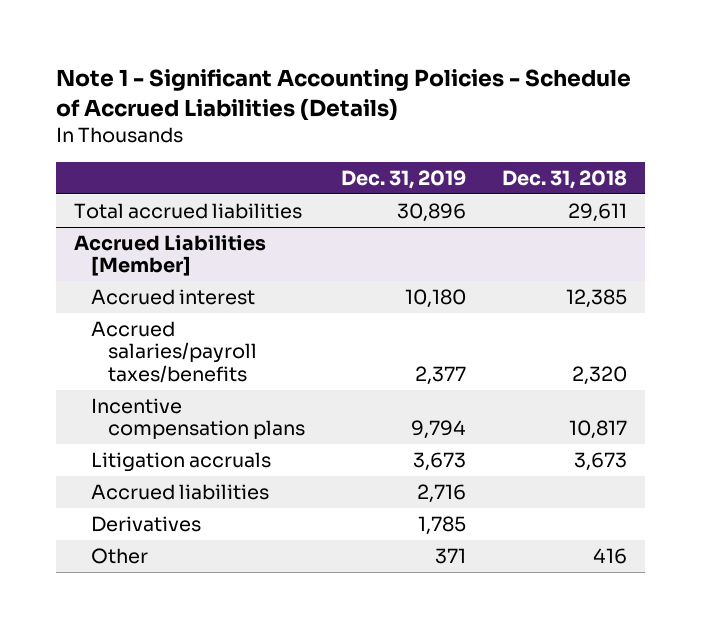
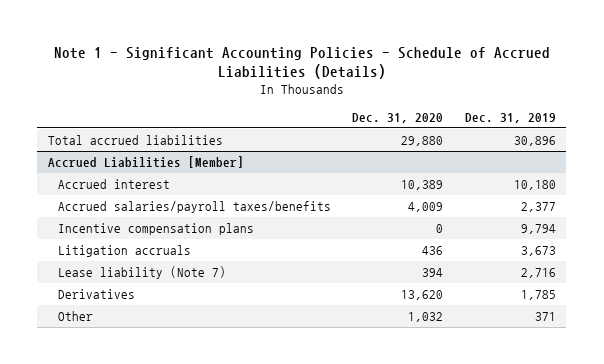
[502,169,628,189] Dec. 31, 2018 -> none
none -> [352,112,444,123] Dec. 31, 2020
[91,484,270,501] Accrued liabilities -> [57,265,226,279] Lease liability (Note 7)

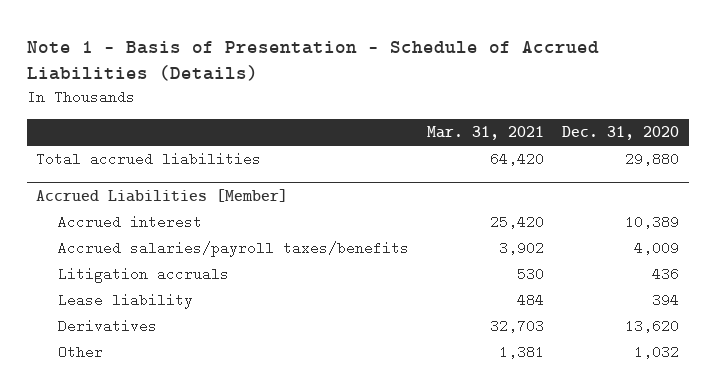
[53,46,550,80] Note 1 - Significant Accounting Policies - Schedule of Accrued Liabilities (Details) -> [27,41,600,82] Note 1 - Basis of Presentation - Schedule of Accrued Liabilities (Details)
[464,112,556,123] Dec. 31, 2019 -> none
none -> [427,125,545,140] Mar. 31, 2021
[57,222,254,235] Incentive compensation plans -> none
[57,265,226,279] Lease liability (Note 7) -> [57,293,193,310] Lease liability

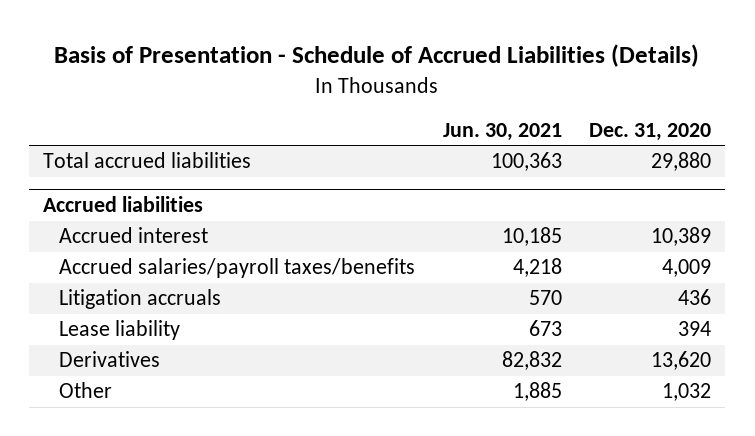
[27,41,600,82] Note 1 - Basis of Presentation - Schedule of Accrued Liabilities (Details) -> [54,44,700,68] Basis of Presentation - Schedule of Accrued Liabilities (Details)
[427,125,545,140] Mar. 31, 2021 -> none
none -> [442,123,562,142] Jun. 30, 2021
[36,188,289,202] Accrued Liabilities [Member] -> [43,196,204,213] Accrued liabilities

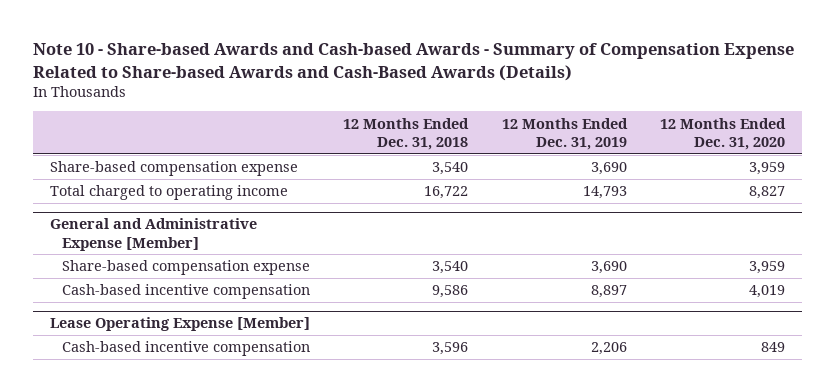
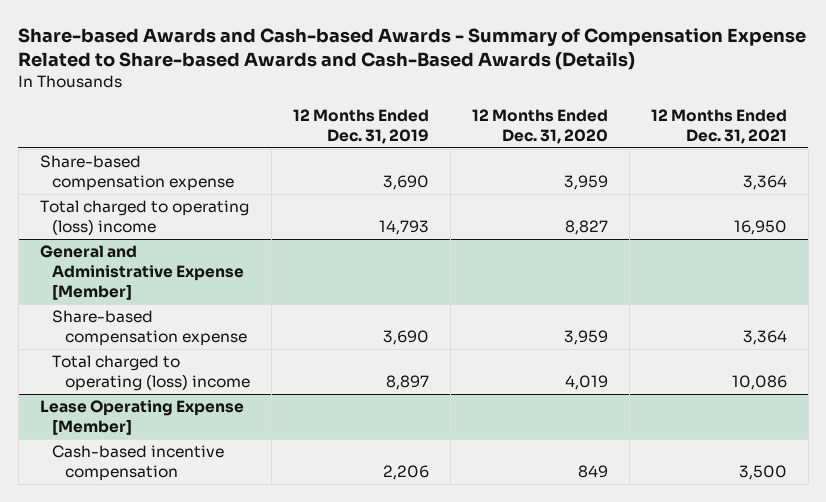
[32,43,794,81] Note 10 - Share-based Awards and Cash-based Awards - Summary of Compensation Expense Related to Share-based Awards and Cash-Based Awards (Details) -> [18,28,807,71] Share-based Awards and Cash-based Awards - Summary of Compensation Expense Related to Share-based Awards and Cash-Based Awards (Details)
[343,117,470,150] 12 Months Ended Dec. 31, 2018 -> none
none -> [650,108,787,145] 12 Months Ended Dec. 31, 2021
[49,185,288,201] Total charged to operating income -> [39,200,249,236] Total charged to operating (loss) income
[61,284,310,300] Cash-based incentive compensation -> [52,355,250,392] Total charged to operating (loss) income

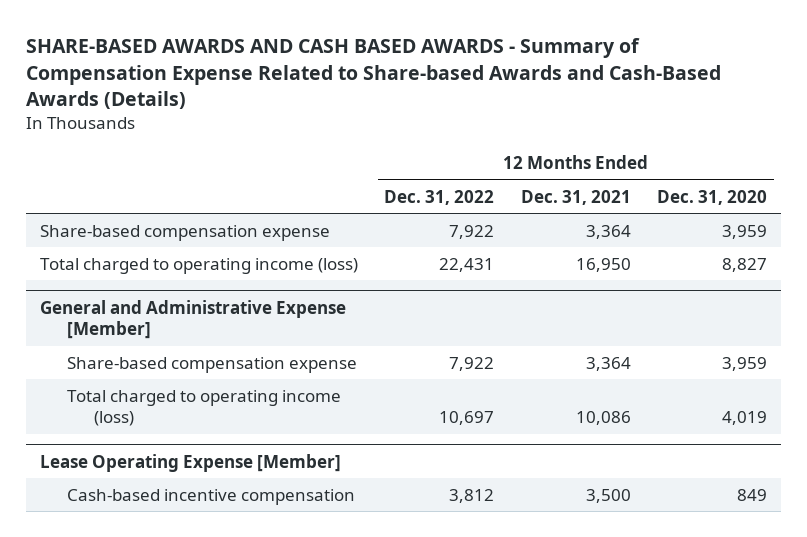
[18,28,807,71] Share-based Awards and Cash-based Awards - Summary of Compensation Expense Related to Share-based Awards and Cash-Based Awards (Details) -> [26,38,722,110] SHARE-BASED AWARDS AND CASH BASED AWARDS - Summary of Compensation Expense Related to Share-based Awards and Cash-Based Awards (Details)
[292,108,429,145] 12 Months Ended Dec. 31, 2019 -> none
none -> [384,189,495,205] Dec. 31, 2022
[39,200,249,236] Total charged to operating (loss) income -> [39,257,358,274] Total charged to operating income (loss)
[52,355,250,392] Total charged to operating (loss) income -> [67,389,342,427] Total charged to operating income (loss)

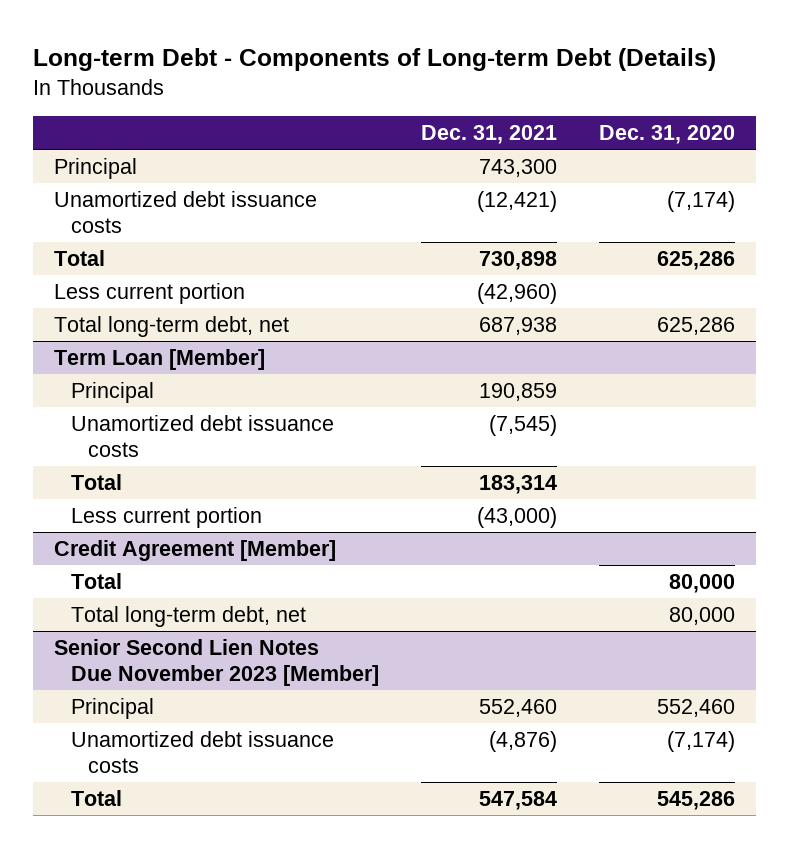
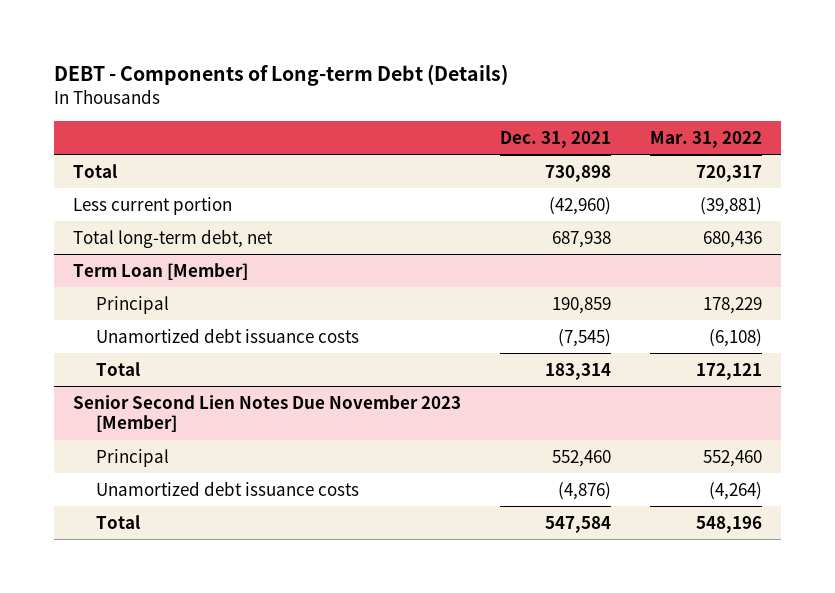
[32,48,716,72] Long-term Debt - Components of Long-term Debt (Details) -> [54,63,509,86] DEBT - Components of Long-term Debt (Details)
[598,124,735,144] Dec. 31, 2020 -> none
none -> [649,130,762,148] Mar. 31, 2022
[53,157,137,179] Principal -> none
[53,190,317,233] Unamortized debt issuance costs -> none
[70,506,262,528] Less current portion -> none
[53,539,336,561] Credit Agreement [Member] -> none
[70,572,122,589] Total -> none
[70,605,306,627] Total long-term debt, net -> none

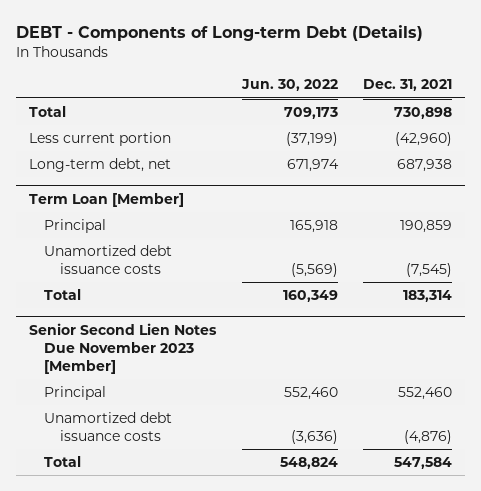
[649,130,762,148] Mar. 31, 2022 -> none
none -> [240,79,338,92] Jun. 30, 2022
[73,228,274,248] Total long-term debt, net -> [28,158,171,173] Long-term debt, net

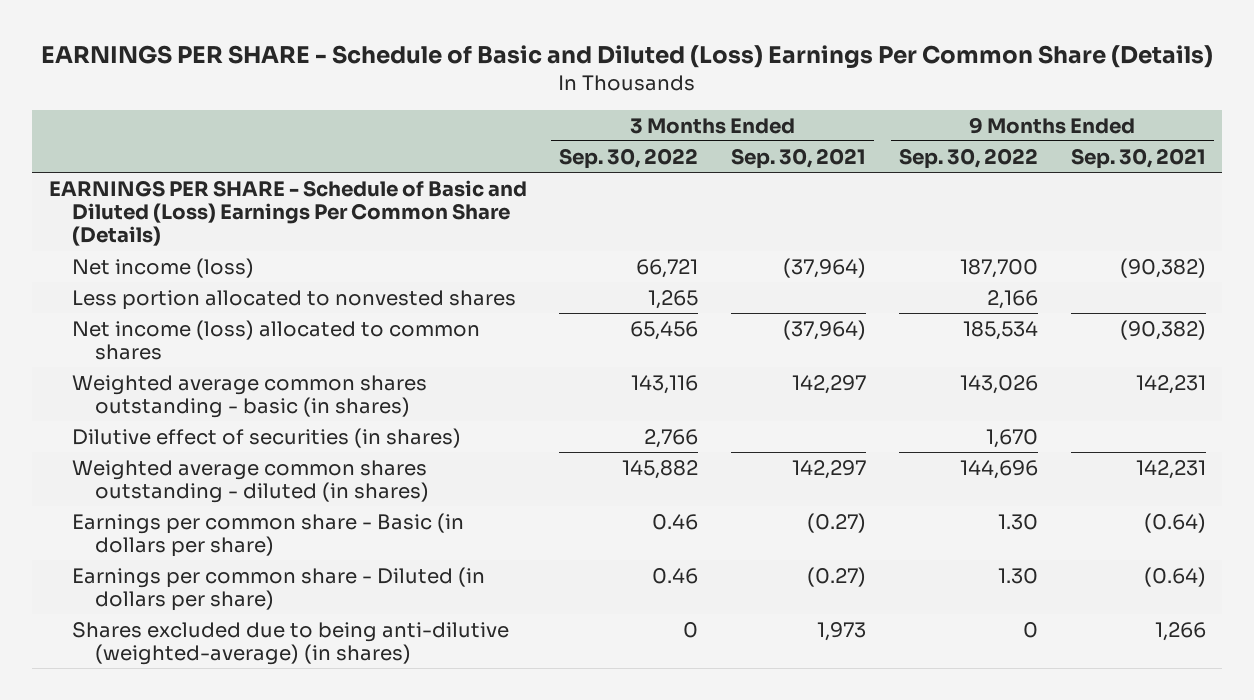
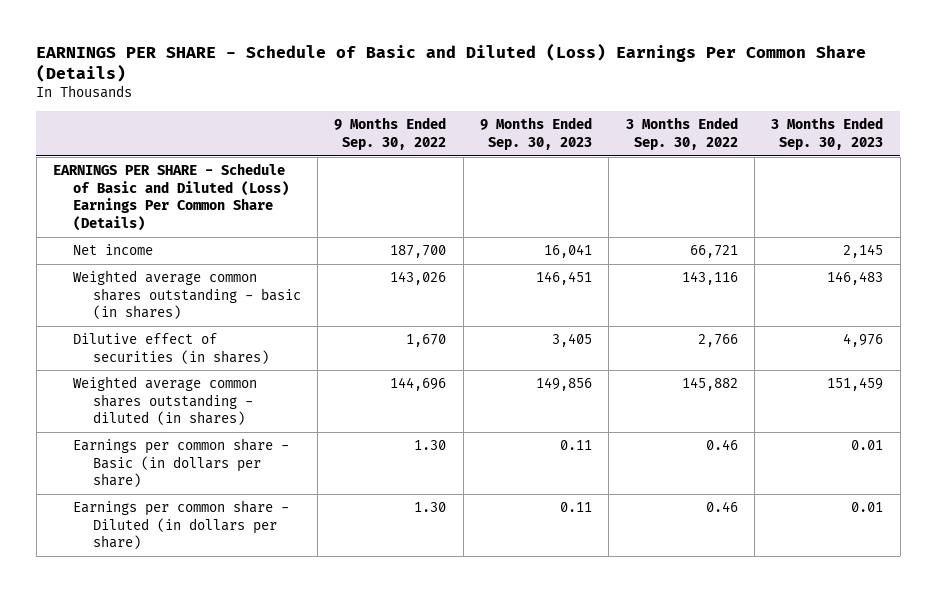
[731,147,867,169] Sep. 30, 2021 -> none
[1070,147,1206,169] Sep. 30, 2021 -> none
none -> [480,117,593,150] 9 Months Ended Sep. 30, 2023
none -> [771,117,884,150] 3 Months Ended Sep. 30, 2023
[71,289,516,310] Less portion allocated to nonvested shares -> none
[71,319,480,361] Net income (loss) allocated to common shares -> none
[71,257,254,278] Net income (loss) -> [72,244,153,256] Net income
[71,621,509,666] Shares excluded due to being anti-dilutive (weighted-average) (in shares) -> none

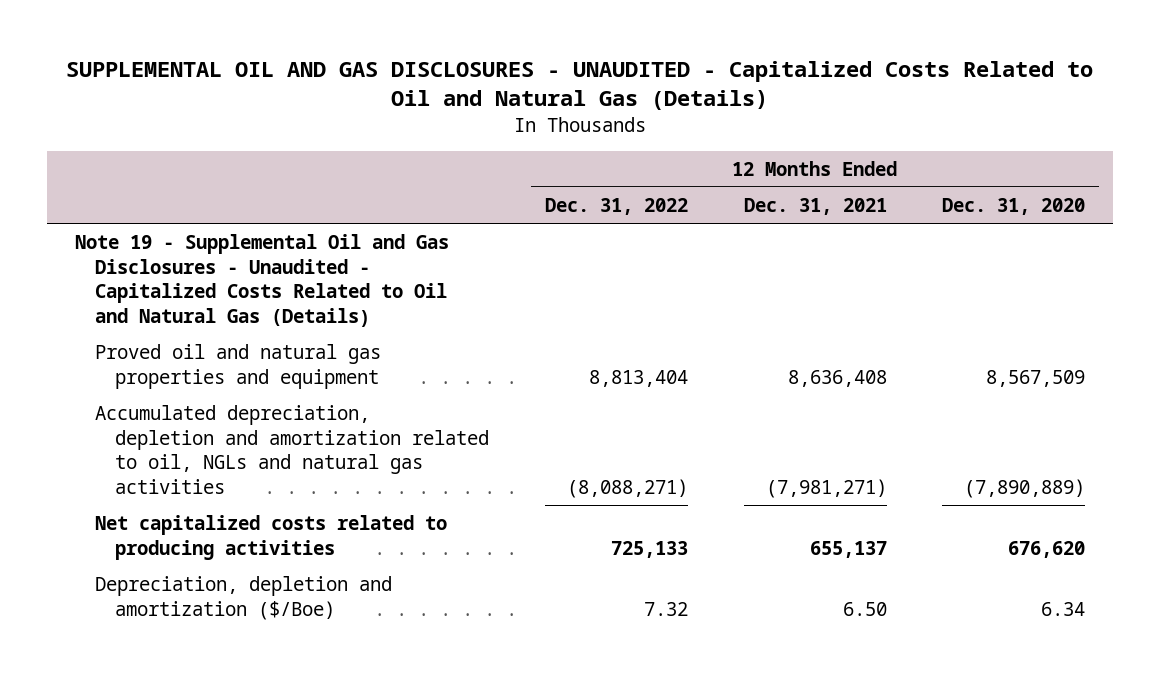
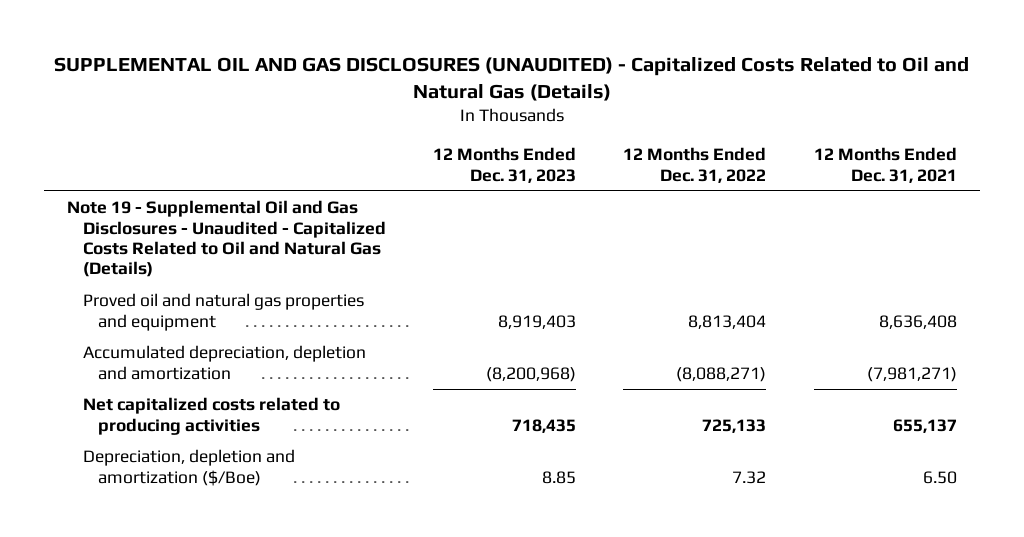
[66,60,1094,111] SUPPLEMENTAL OIL AND GAS DISCLOSURES - UNAUDITED - Capitalized Costs Related to Oil and Natural Gas (Details) -> [53,56,969,101] SUPPLEMENTAL OIL AND GAS DISCLOSURES (UNAUDITED) - Capitalized Costs Related to Oil and Natural Gas (Details)
[942,197,1086,215] Dec. 31, 2020 -> none
none -> [433,147,577,183] 12 Months Ended Dec. 31, 2023
[95,404,490,494] Accumulated depreciation, depletion and amortization related to oil, NGLs and natural gas activities -> [82,345,366,380] Accumulated depreciation, depletion and amortization

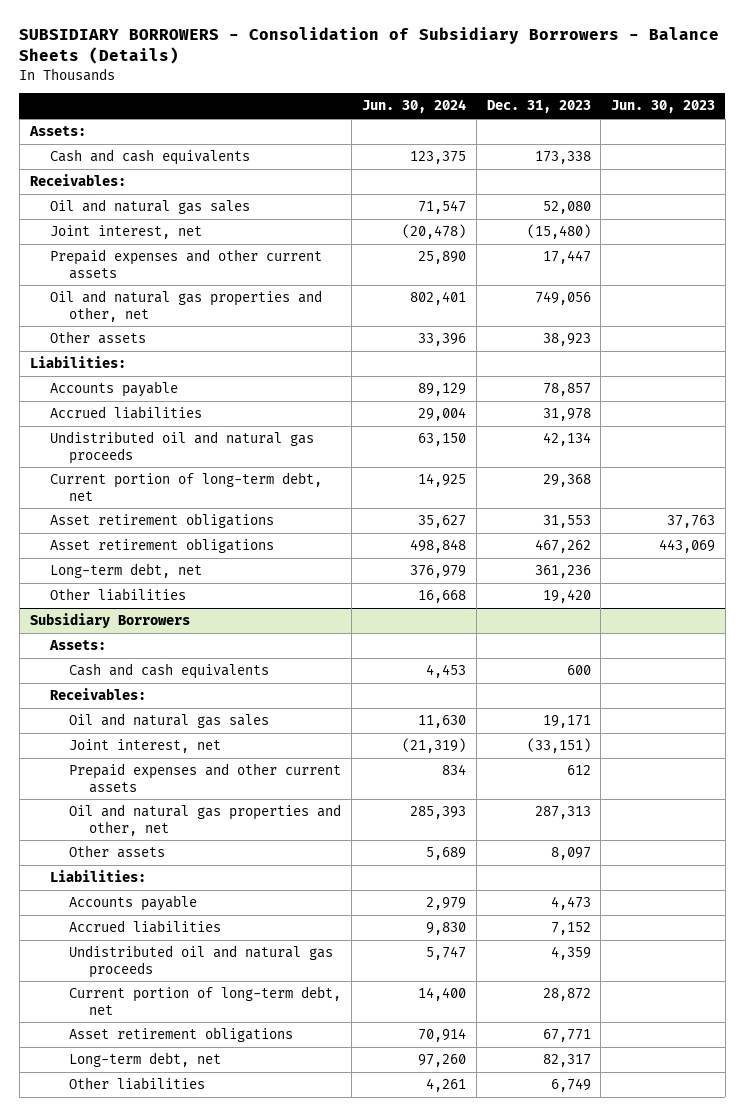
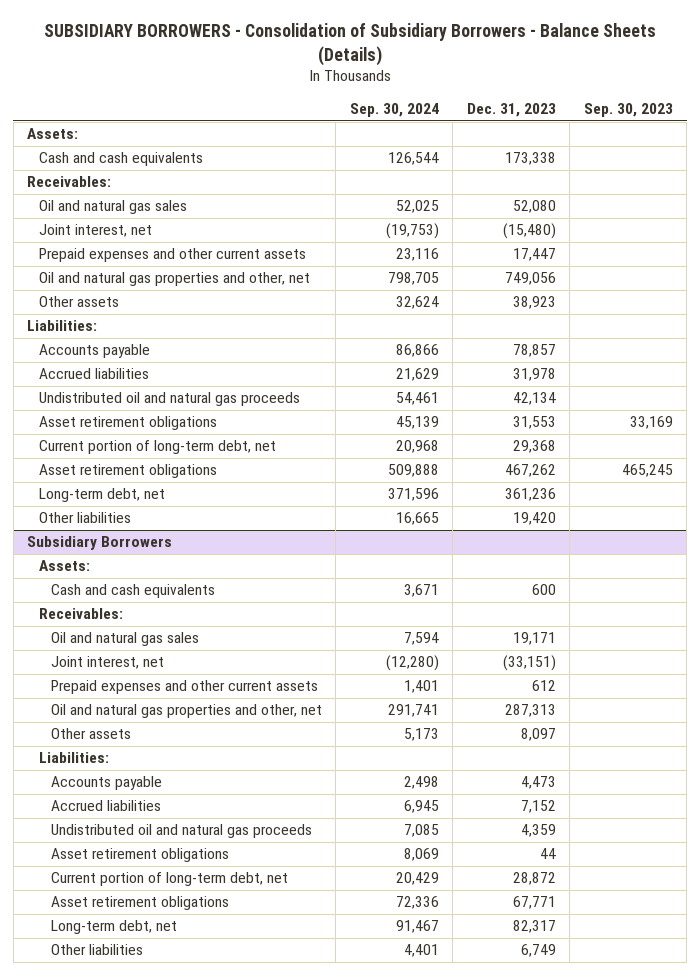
[362,99,467,114] Jun. 30, 2024 -> none
[611,100,716,114] Jun. 30, 2023 -> none
none -> [349,103,439,118] Sep. 30, 2024
none -> [583,103,673,118] Sep. 30, 2023
[49,472,322,501] Current portion of long-term debt, net -> [38,440,276,455] Current portion of long-term debt, net
none -> [50,848,229,863] Asset retirement obligations

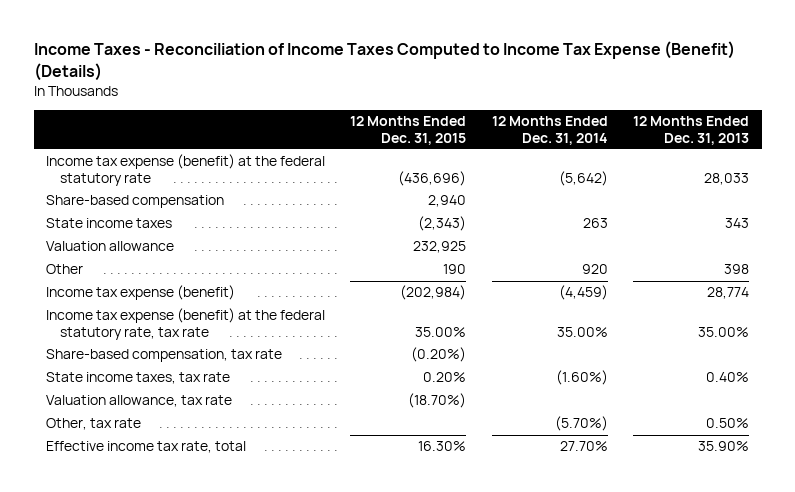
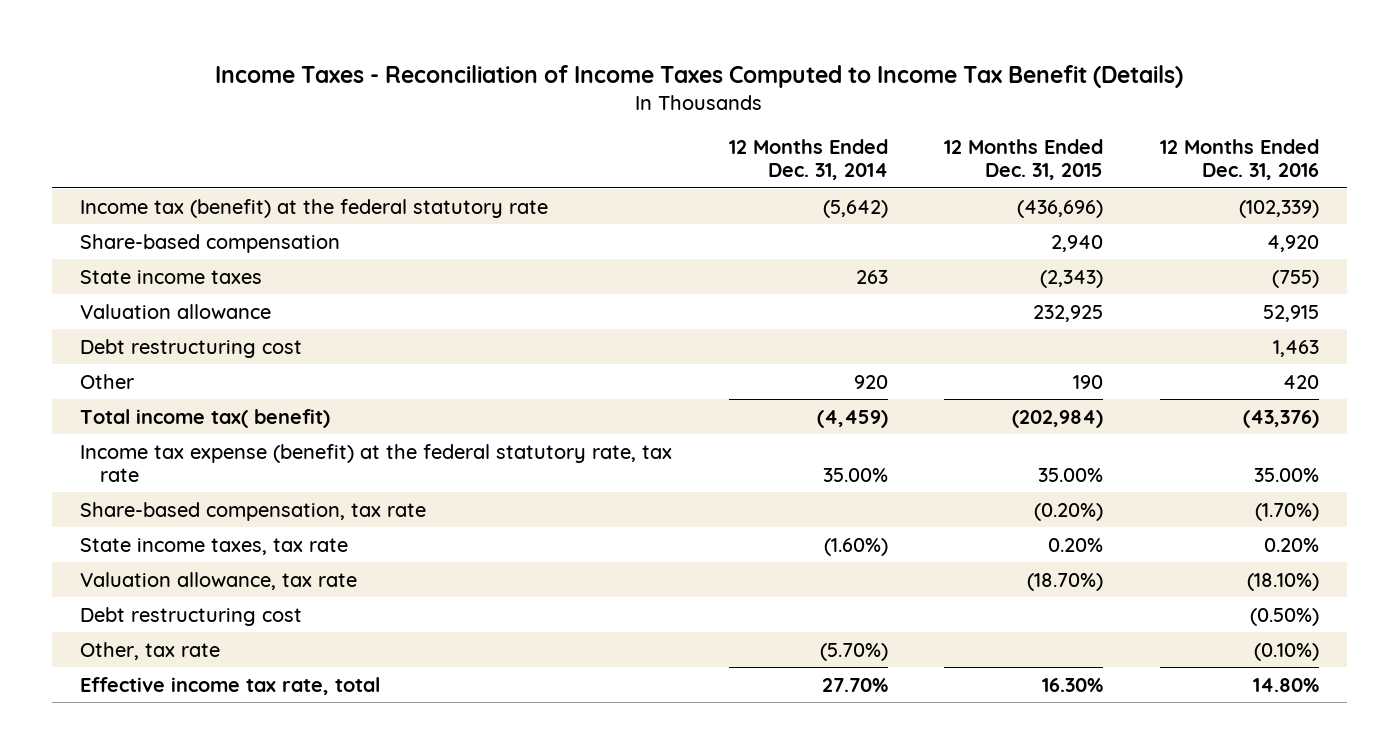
[33,41,735,81] Income Taxes - Reconciliation of Income Taxes Computed to Income Tax Expense (Benefit) (Details) -> [215,64,1184,88] Income Taxes - Reconciliation of Income Taxes Computed to Income Tax Benefit (Details)
[633,115,750,145] 12 Months Ended Dec. 31, 2013 -> none
none -> [1159,138,1319,181] 12 Months Ended Dec. 31, 2016
[46,154,326,187] Income tax expense (benefit) at the federal statutory rate -> [80,198,549,218] Income tax (benefit) at the federal statutory rate
none -> [80,338,303,358] Debt restructuring cost
[46,285,236,301] Income tax expense (benefit) -> [80,408,331,428] Total income tax( benefit)
none -> [80,606,303,626] Debt restructuring cost

